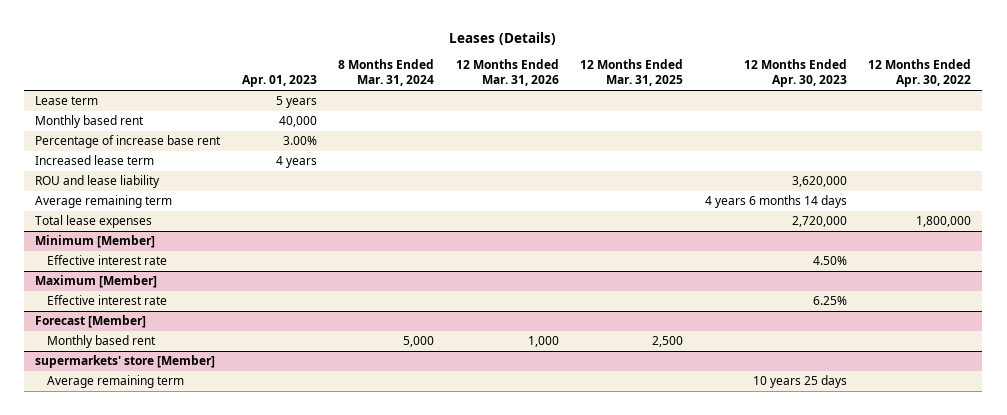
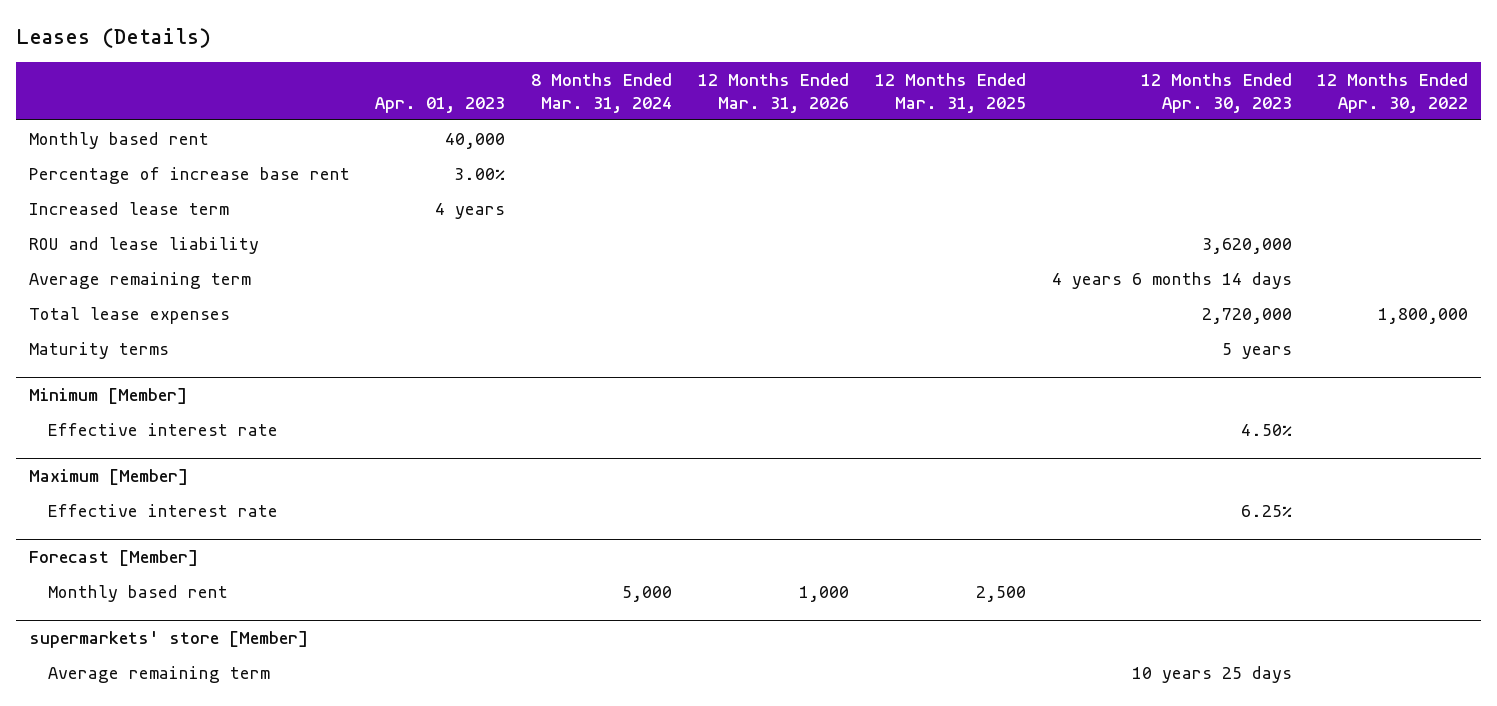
[35,96,99,106] Lease term -> none
none -> [28,341,169,359] Maturity terms

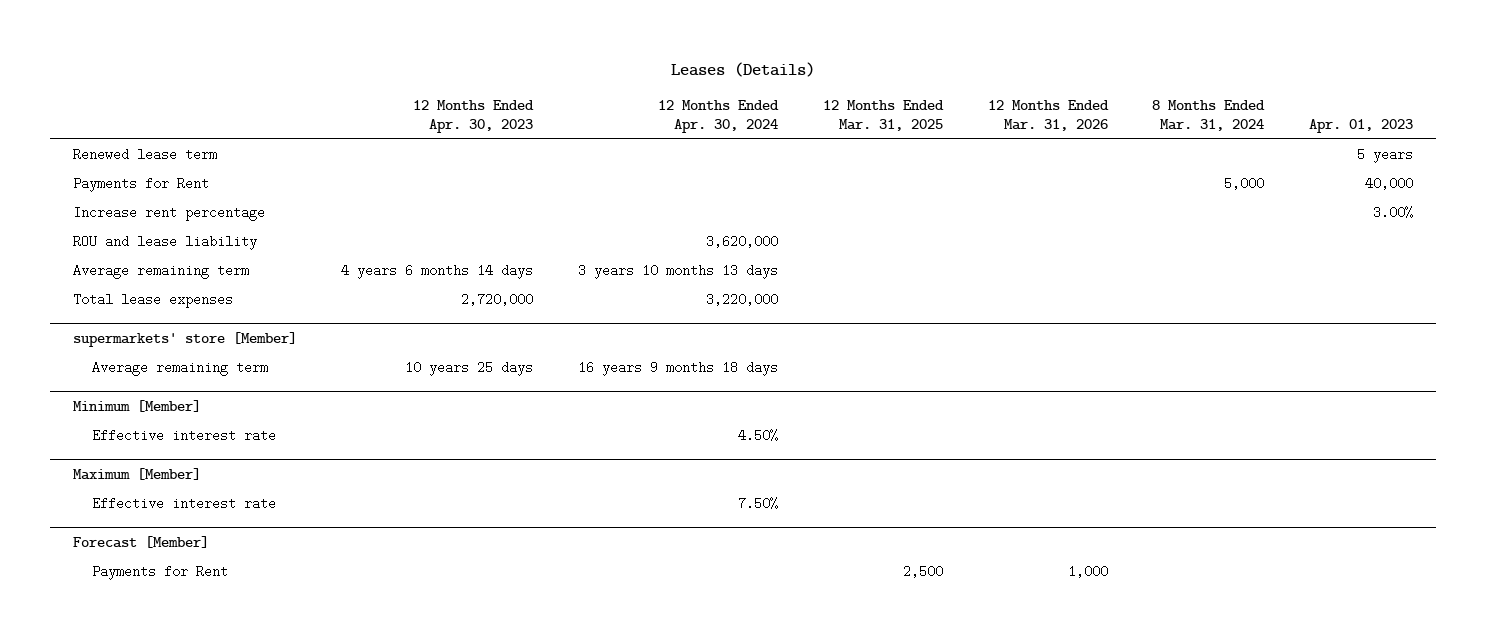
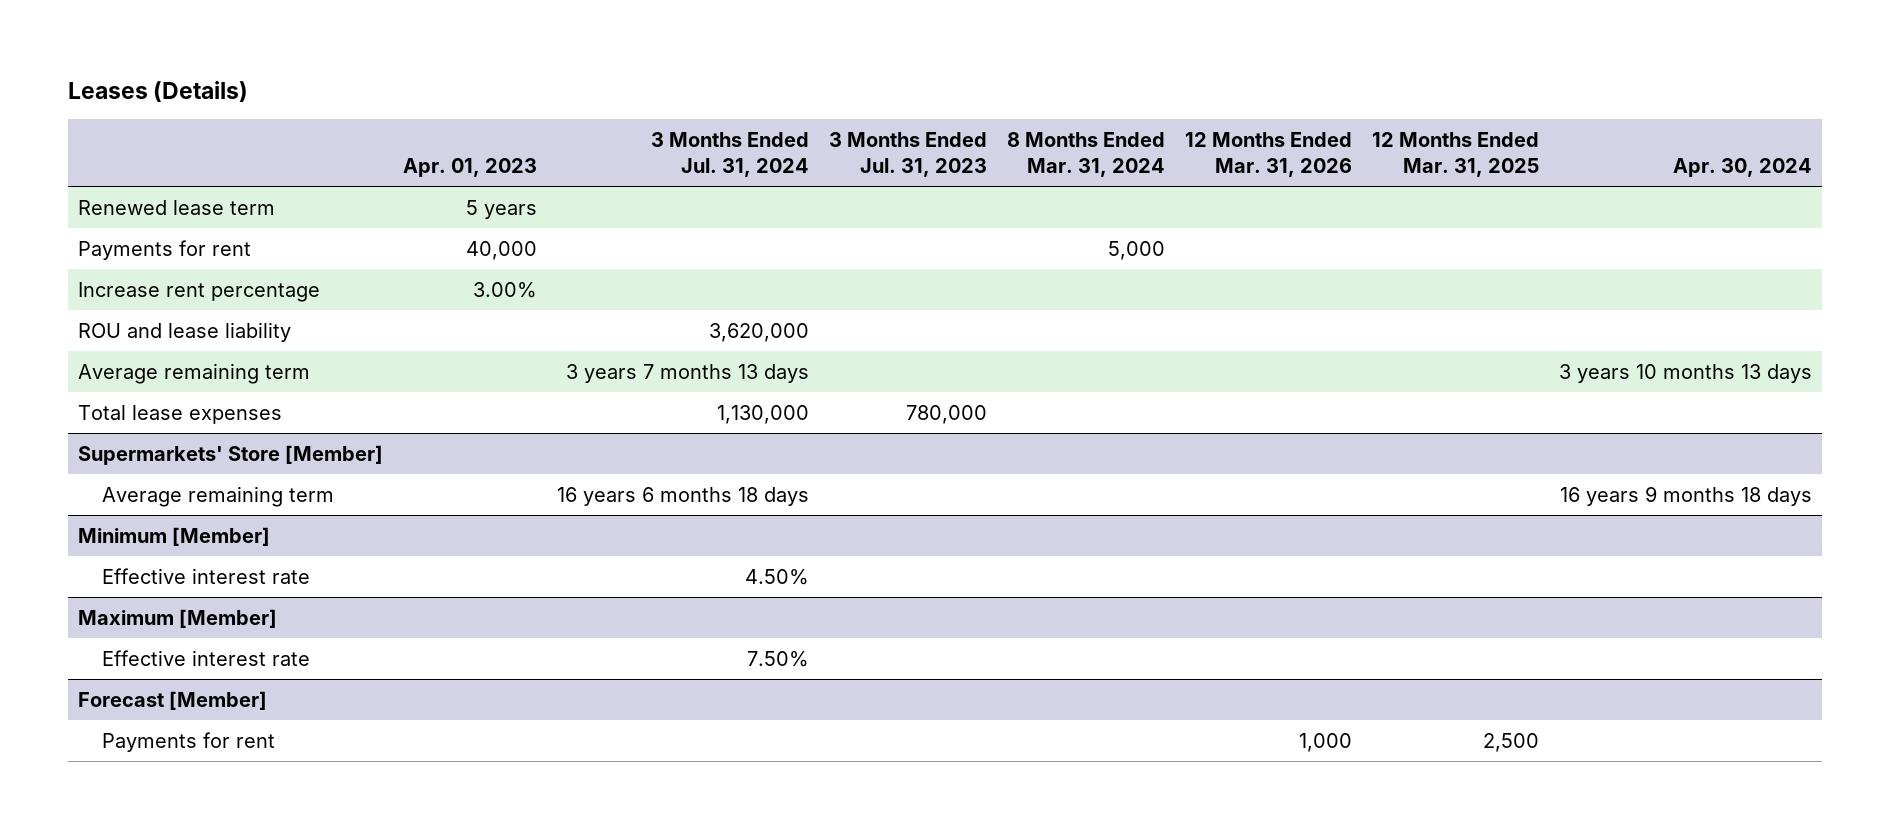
[413,99,535,134] 12 Months Ended Apr. 30, 2023 -> none
[658,99,780,134] 12 Months Ended Apr. 30, 2024 -> none
none -> [651,132,810,177] 3 Months Ended Jul. 31, 2024
none -> [829,132,988,177] 3 Months Ended Jul. 31, 2023
none -> [1673,157,1813,177] Apr. 30, 2024
[72,177,209,193] Payments for Rent -> [78,239,252,260] Payments for rent
[72,332,297,348] supermarkets' store [Member] -> [78,444,384,465] Supermarkets' Store [Member]
[91,565,228,581] Payments for Rent -> [101,731,275,752] Payments for rent

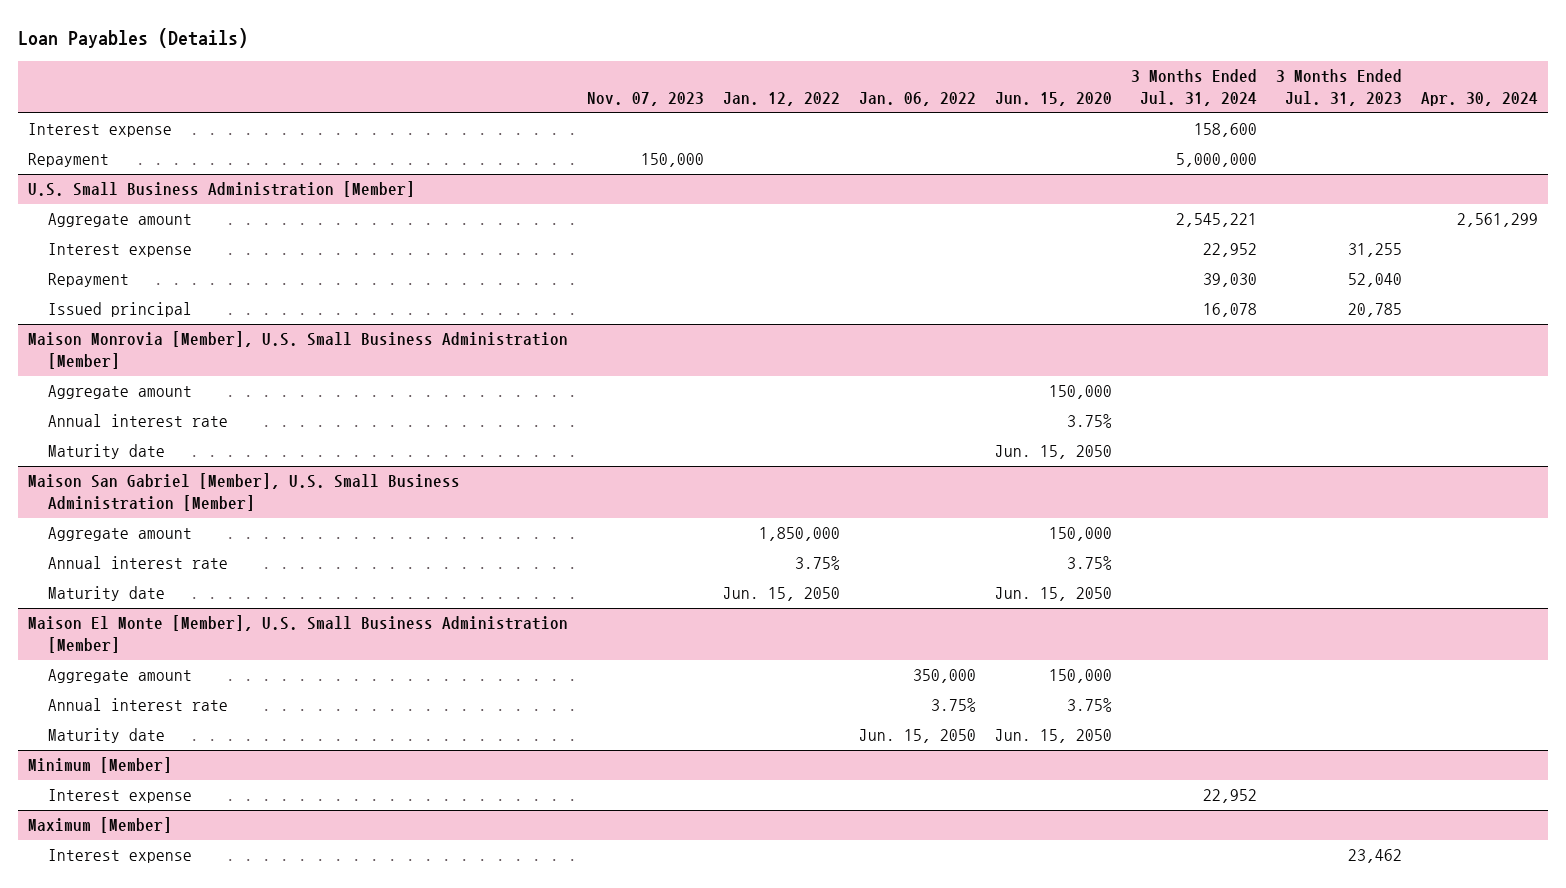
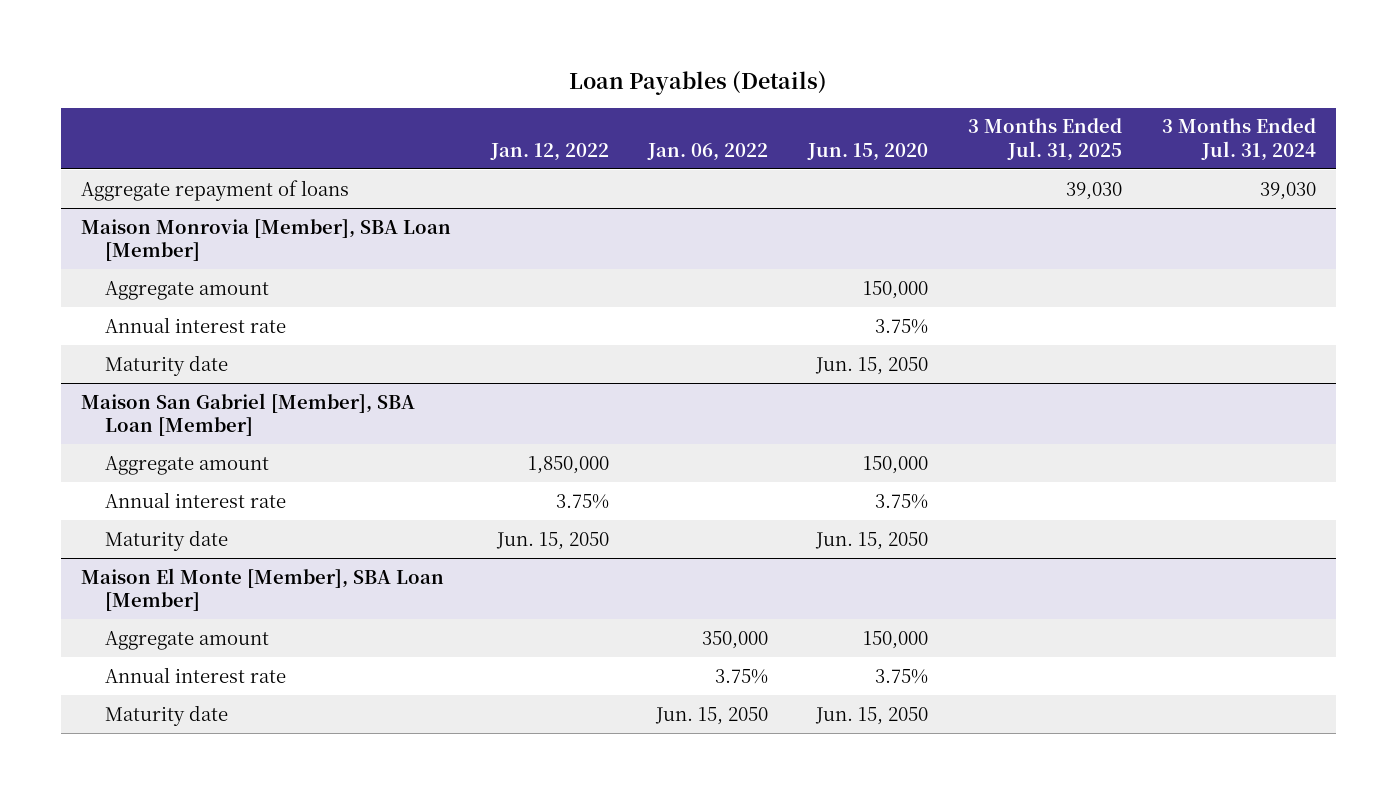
[586,92,704,107] Nov. 07, 2023 -> none
[1276,69,1403,107] 3 Months Ended Jul. 31, 2023 -> none
[1421,92,1539,107] Apr. 30, 2024 -> none
none -> [968,118,1123,161] 3 Months Ended Jul. 31, 2025
[27,123,172,138] Interest expense -> none
[27,181,415,198] U.S. Small Business Administration [Member] -> none
[48,213,193,228] Aggregate amount -> none
[48,243,193,258] Interest expense -> none
[48,273,130,288] Repayment -> none
[48,302,193,318] Issued principal -> none
[27,153,109,168] Repayment -> [80,179,349,201] Aggregate repayment of loans
[1175,153,1257,168] 5,000,000 -> [1260,181,1317,200] 39,030
[27,331,568,370] Maison Monrovia [Member], U.S. Small Business Administration [Member] -> [80,218,451,261] Maison Monrovia [Member], SBA Loan [Member]
[27,473,460,512] Maison San Gabriel [Member], U.S. Small Business Administration [Member] -> [80,392,415,436] Maison San Gabriel [Member], SBA Loan [Member]
[27,615,568,654] Maison El Monte [Member], U.S. Small Business Administration [Member] -> [80,567,444,611] Maison El Monte [Member], SBA Loan [Member]
[27,757,172,774] Minimum [Member] -> none
[48,789,193,804] Interest expense -> none
[27,817,172,834] Maximum [Member] -> none
[48,849,193,864] Interest expense -> none

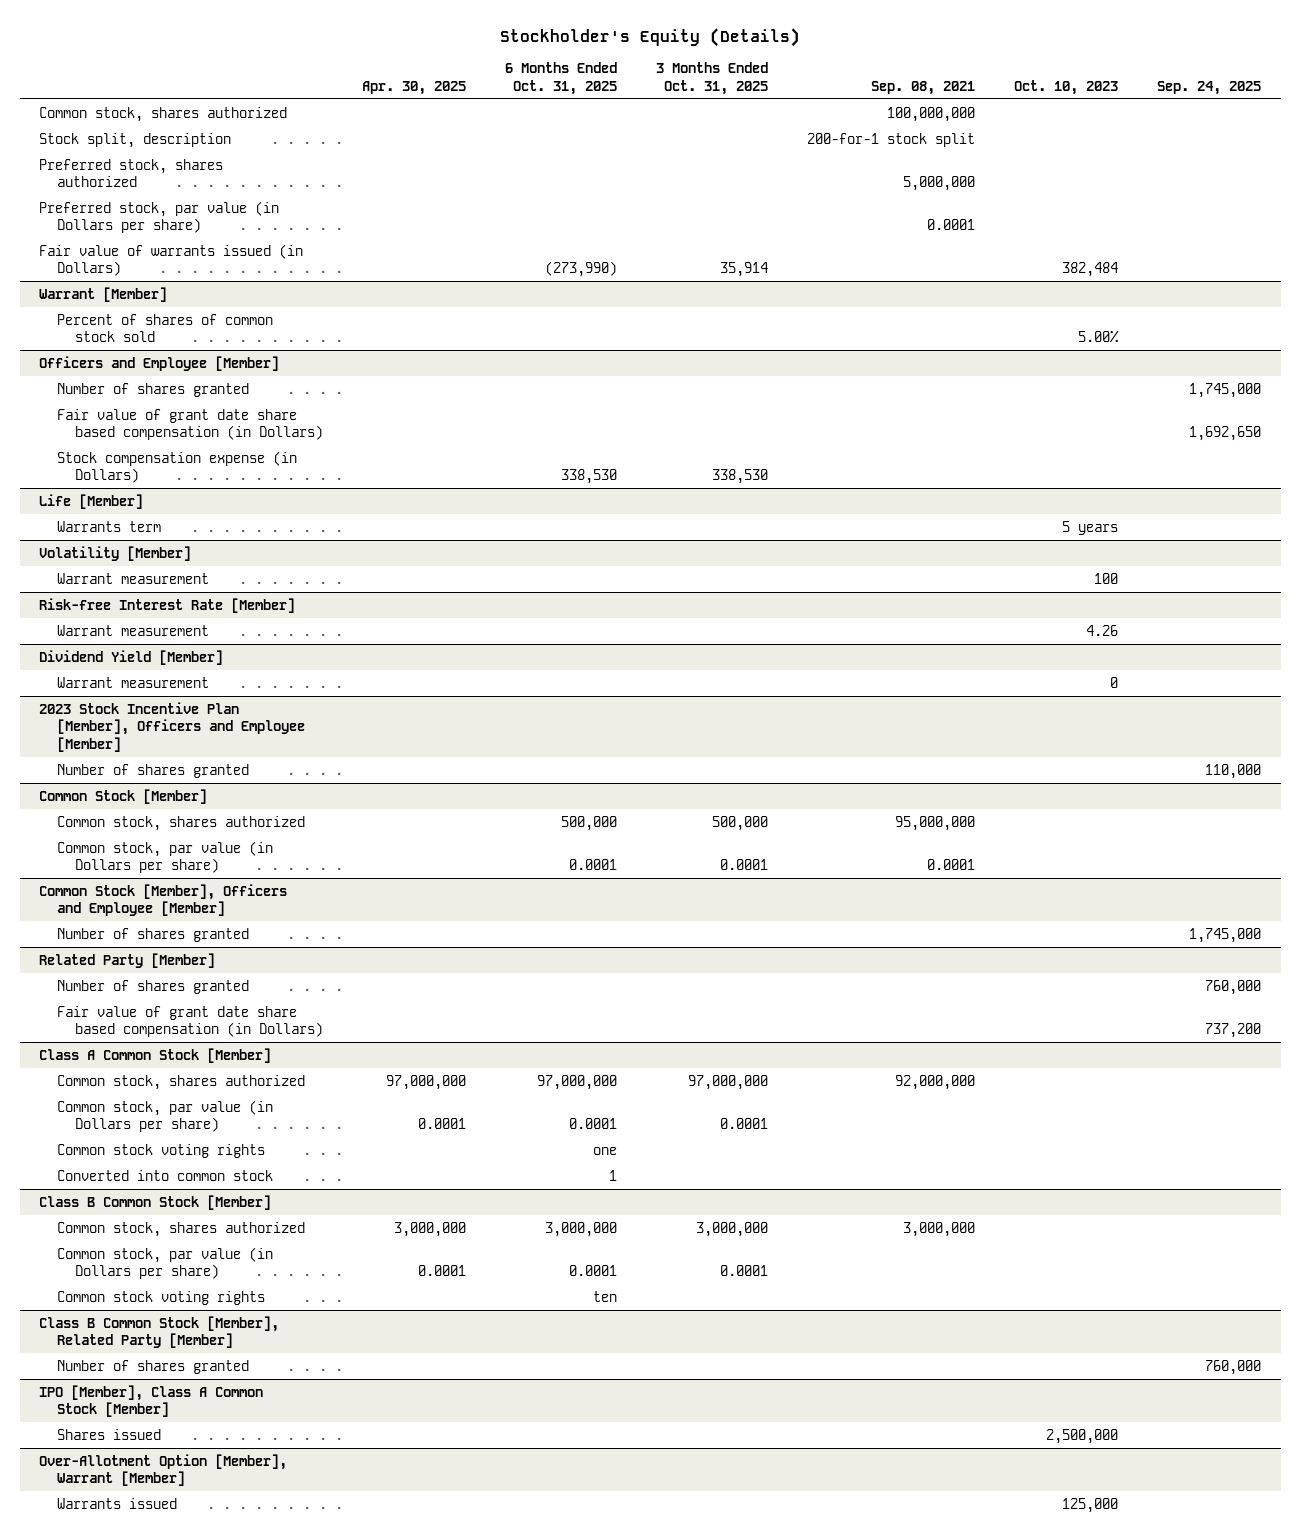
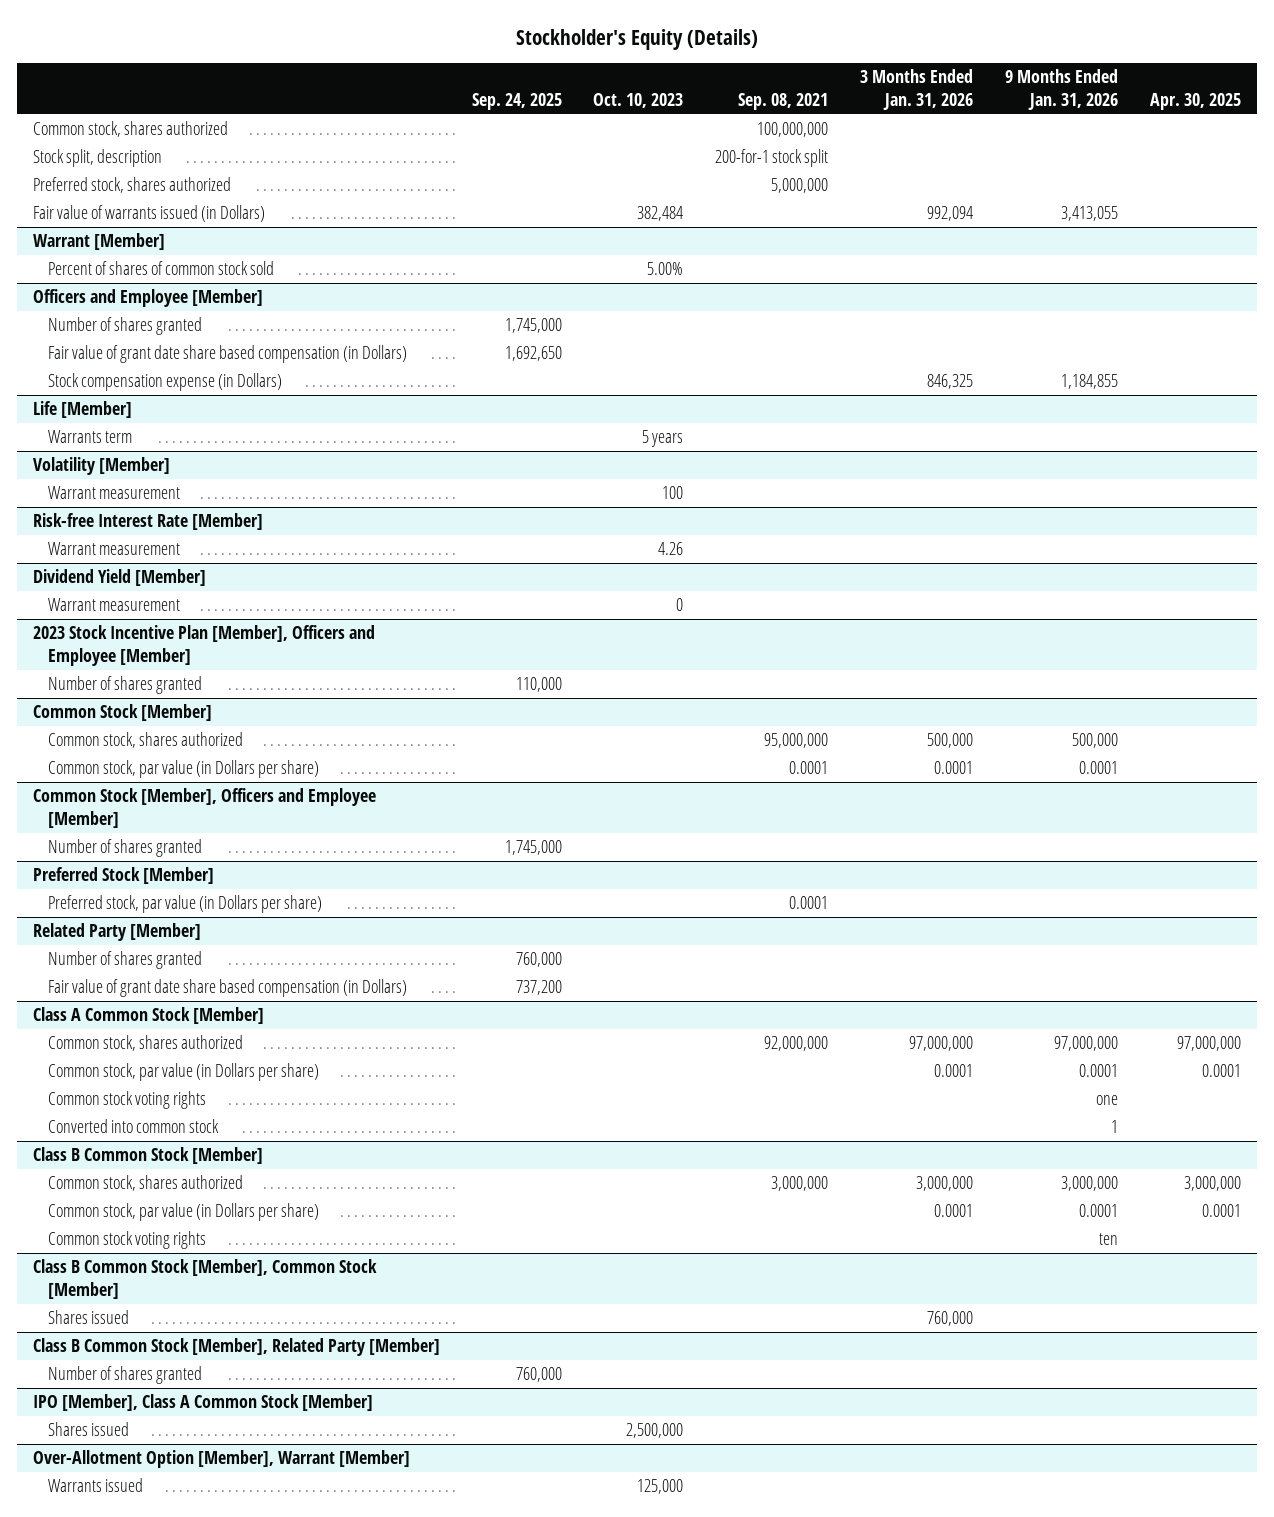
[505,62,618,95] 6 Months Ended Oct. 31, 2025 -> none
[656,62,769,95] 3 Months Ended Oct. 31, 2025 -> none
none -> [860,69,974,110] 3 Months Ended Jan. 31, 2026
none -> [1004,69,1118,110] 9 Months Ended Jan. 31, 2026
[39,200,280,234] Preferred stock, par value (in Dollars per share) -> none
none -> [32,867,214,885] Preferred Stock [Member]
none -> [48,895,323,914] Preferred stock, par value (in Dollars per share)
none -> [32,1259,377,1299] Class B Common Stock [Member], Common Stock [Member]
none -> [48,1310,130,1325] Shares issued

